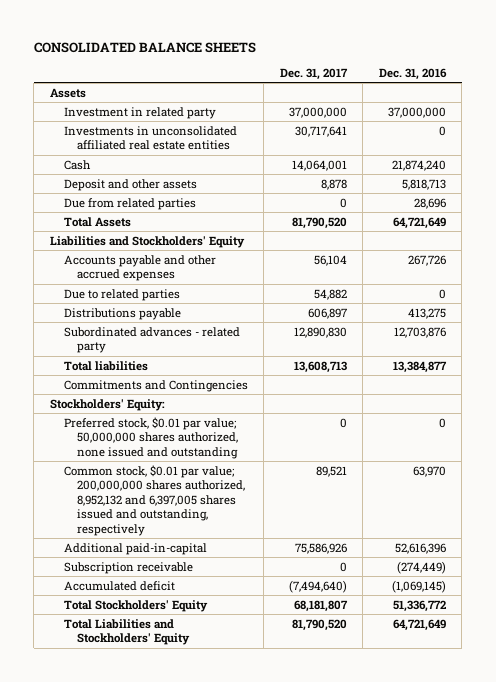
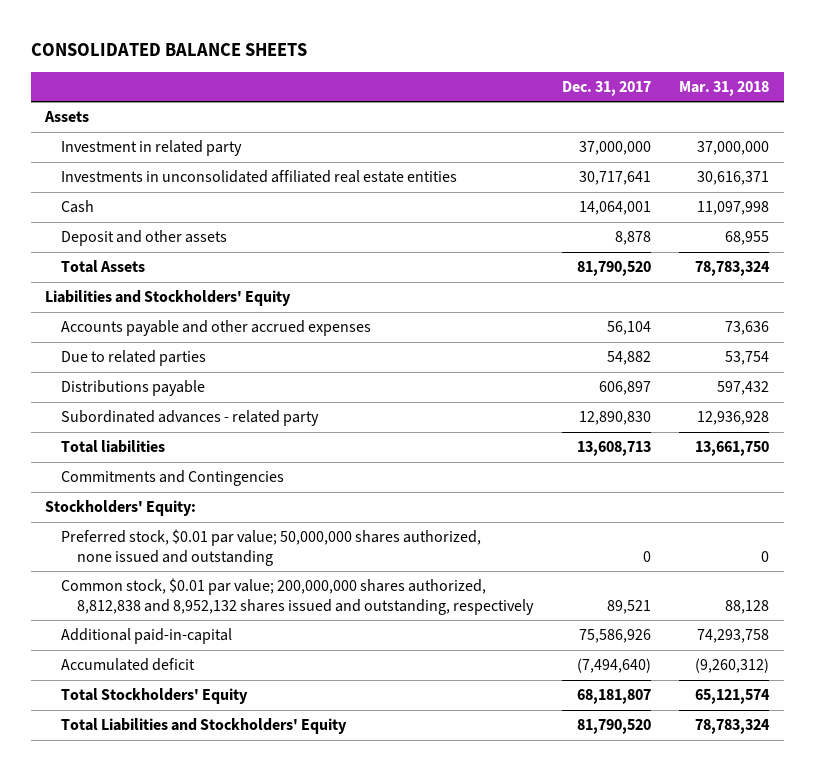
[378,67,447,80] Dec. 31, 2016 -> none
none -> [679,80,770,96] Mar. 31, 2018
[63,197,196,210] Due from related parties -> none
[63,464,246,536] Common stock, $0.01 par value; 200,000,000 shares authorized, 8,952,132 and 6,397,005 shares issued and outstanding, respectively -> [61,578,535,616] Common stock, $0.01 par value; 200,000,000 shares authorized, 8,812,838 and 8,952,132 shares issued and outstanding, respectively
[63,561,193,574] Subscription receivable -> none

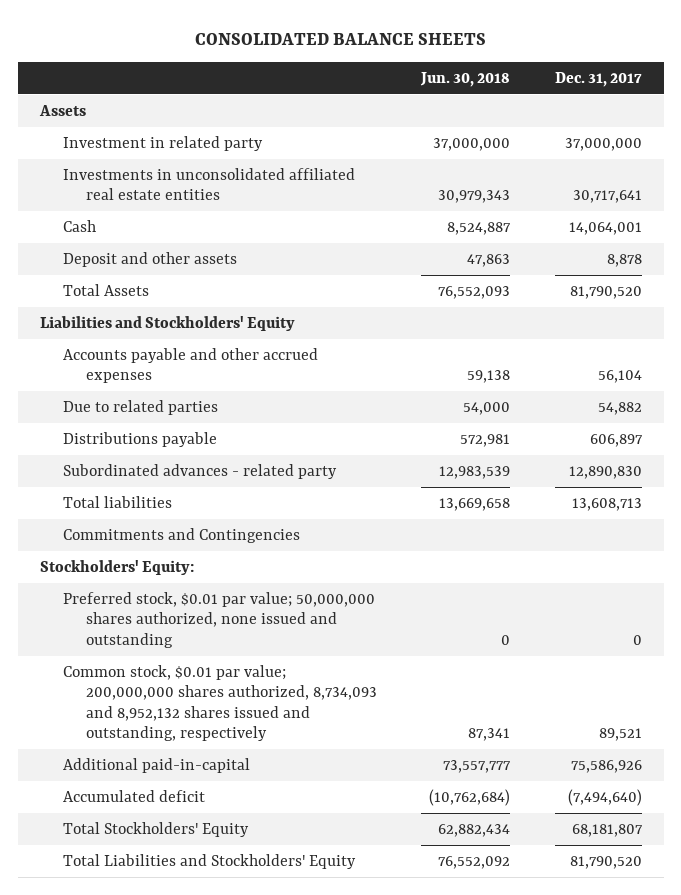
[679,80,770,96] Mar. 31, 2018 -> none
none -> [420,71,511,87] Jun. 30, 2018
[61,578,535,616] Common stock, $0.01 par value; 200,000,000 shares authorized, 8,812,838 and 8,952,132 shares issued and outstanding, respectively -> [62,664,377,741] Common stock, $0.01 par value; 200,000,000 shares authorized, 8,734,093 and 8,952,132 shares issued and outstanding, respectively

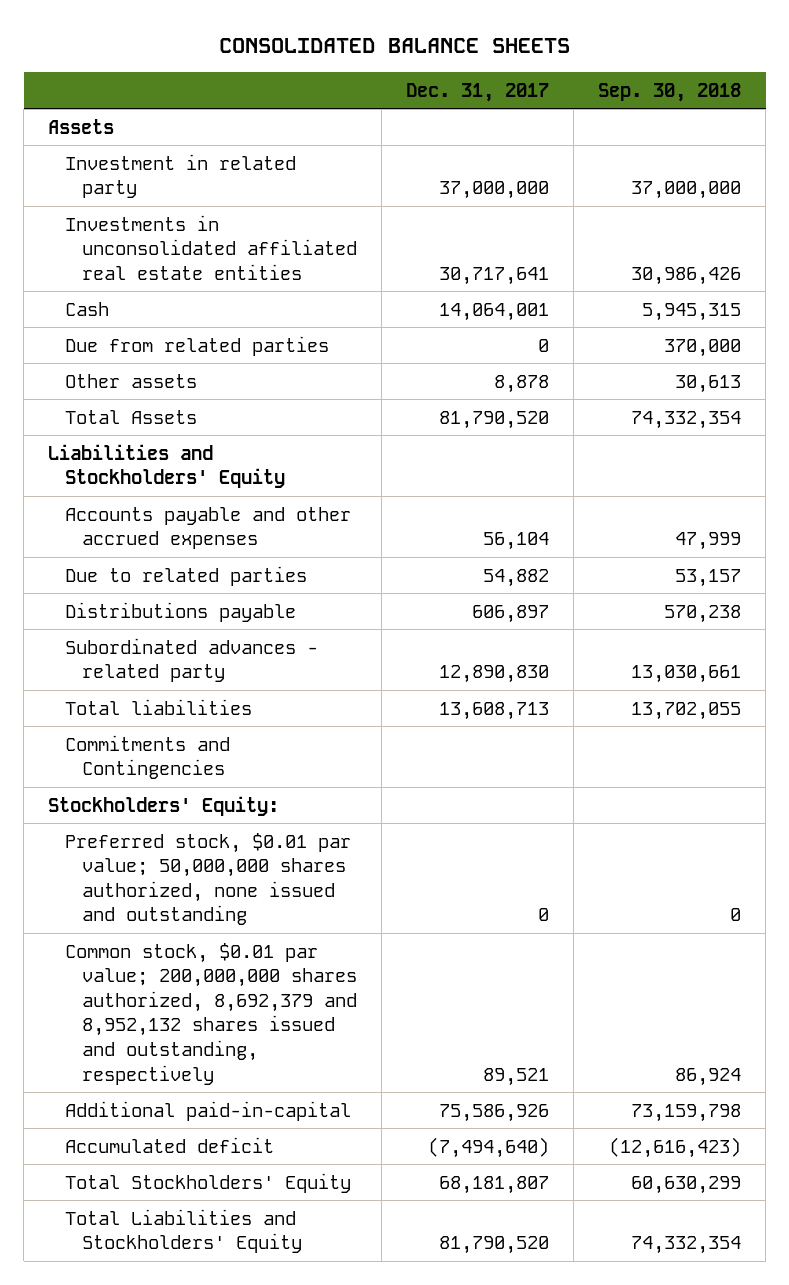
[420,71,511,87] Jun. 30, 2018 -> none
none -> [598,82,742,102] Sep. 30, 2018
none -> [65,335,330,356] Due from related parties
[62,251,237,267] Deposit and other assets -> [65,373,198,388] Other assets
[62,664,377,741] Common stock, $0.01 par value; 200,000,000 shares authorized, 8,734,093 and 8,952,132 shares issued and outstanding, respectively -> [65,942,357,1085] Common stock, $0.01 par value; 200,000,000 shares authorized, 8,692,379 and 8,952,132 shares issued and outstanding, respectively

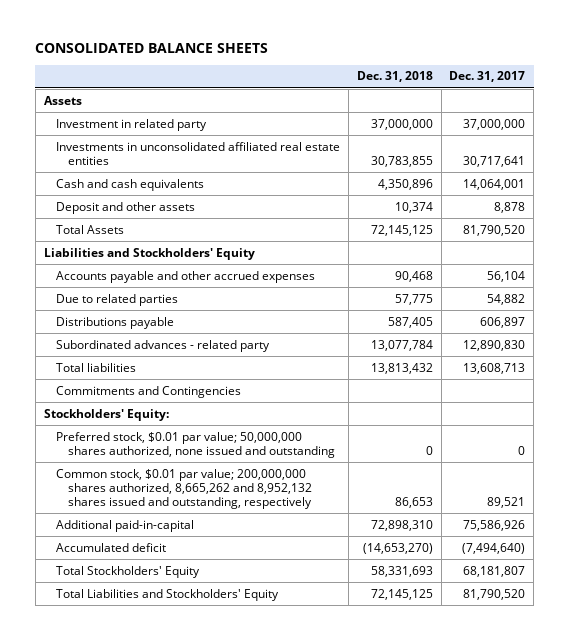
[598,82,742,102] Sep. 30, 2018 -> none
none -> [356,71,433,83] Dec. 31, 2018
[65,335,330,356] Due from related parties -> none
[65,301,110,316] Cash -> [55,178,204,191] Cash and cash equivalents
[65,373,198,388] Other assets -> [55,201,195,214] Deposit and other assets
[65,942,357,1085] Common stock, $0.01 par value; 200,000,000 shares authorized, 8,692,379 and 8,952,132 shares issued and outstanding, respectively -> [55,468,312,509] Common stock, $0.01 par value; 200,000,000 shares authorized, 8,665,262 and 8,952,132 shares issued and outstanding, respectively

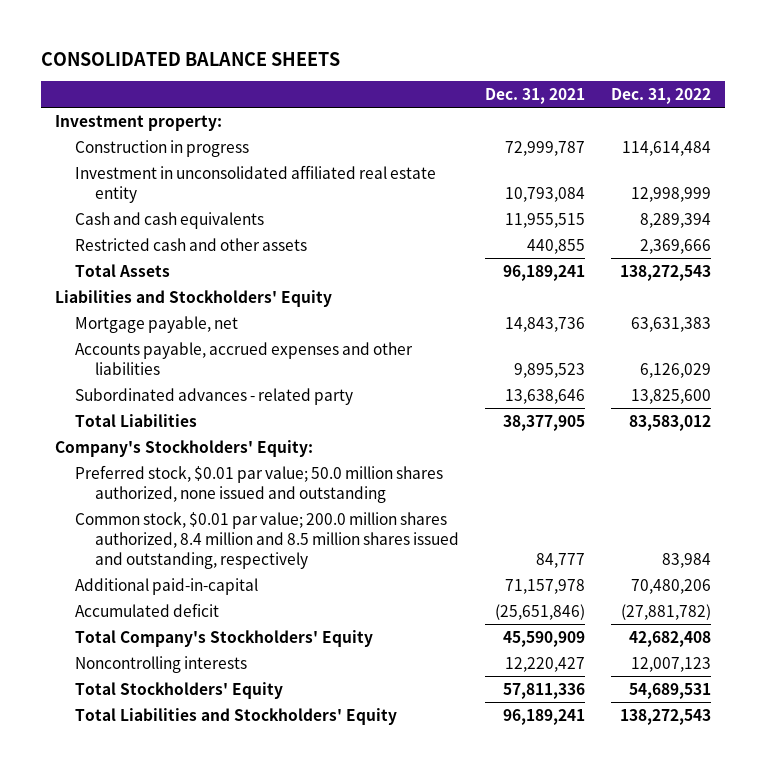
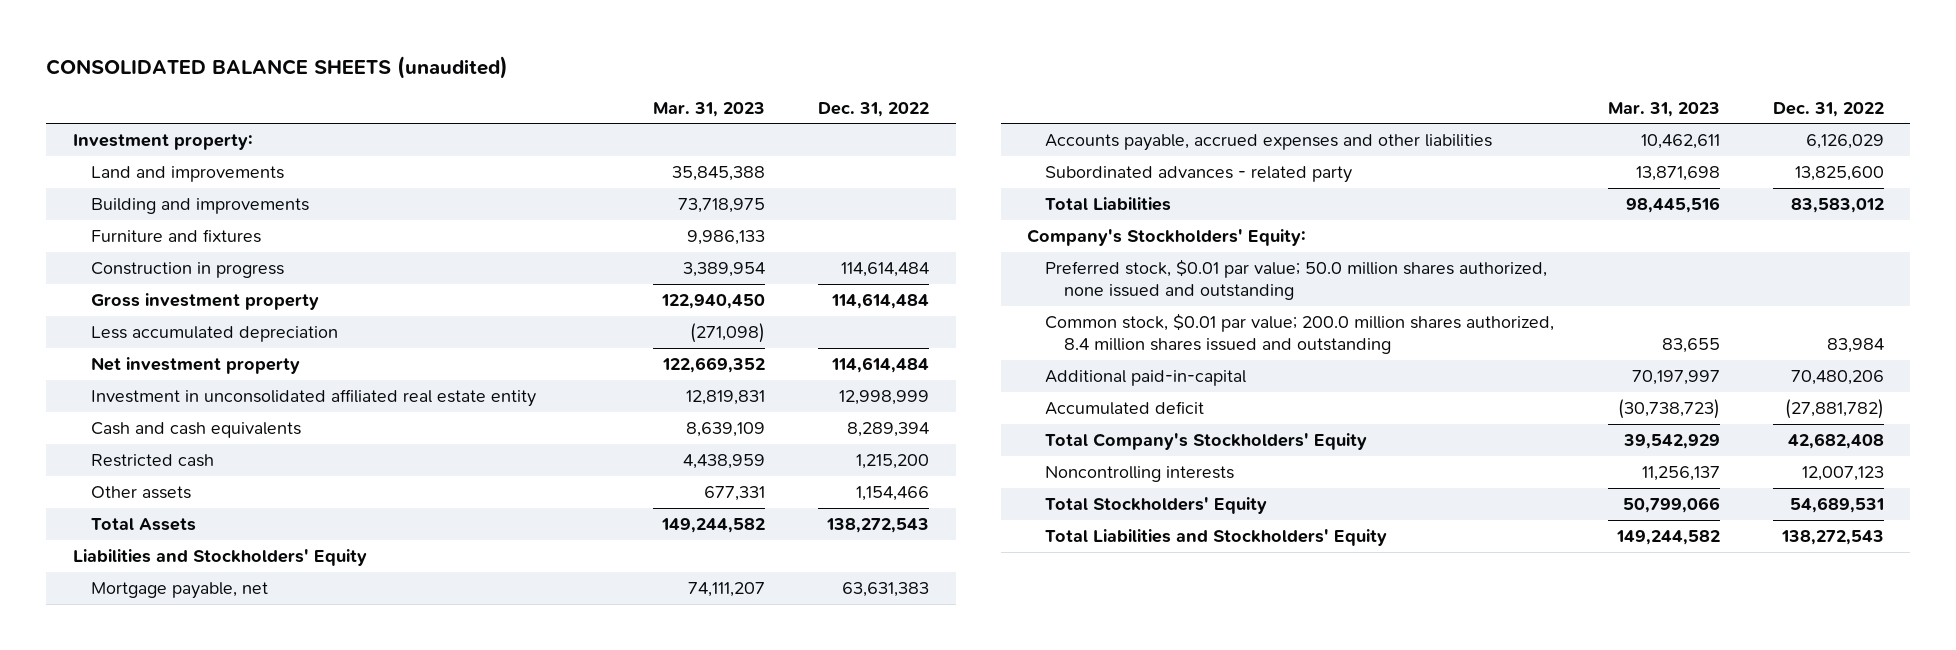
[41,51,341,66] CONSOLIDATED BALANCE SHEETS -> [46,55,509,79] CONSOLIDATED BALANCE SHEETS (unaudited)
[485,88,586,105] Dec. 31, 2021 -> none
none -> [653,101,766,117] Mar. 31, 2023
none -> [91,165,285,182] Land and improvements
none -> [91,197,310,214] Building and improvements
none -> [91,228,262,243] Furniture and fixtures
none -> [91,292,320,310] Gross investment property
none -> [91,325,339,342] Less accumulated depreciation
none -> [91,356,301,374] Net investment property
[74,237,307,251] Restricted cash and other assets -> [91,453,215,467] Restricted cash
[640,238,712,254] 2,369,666 -> [856,453,930,469] 1,215,200
none -> [91,485,192,499] Other assets
[74,511,459,570] Common stock, $0.01 par value; 200.0 million shares authorized, 8.4 million and 8.5 million shares issued and outstanding, respectively -> [1045,312,1555,355] Common stock, $0.01 par value; 200.0 million shares authorized, 8.4 million shares issued and outstanding

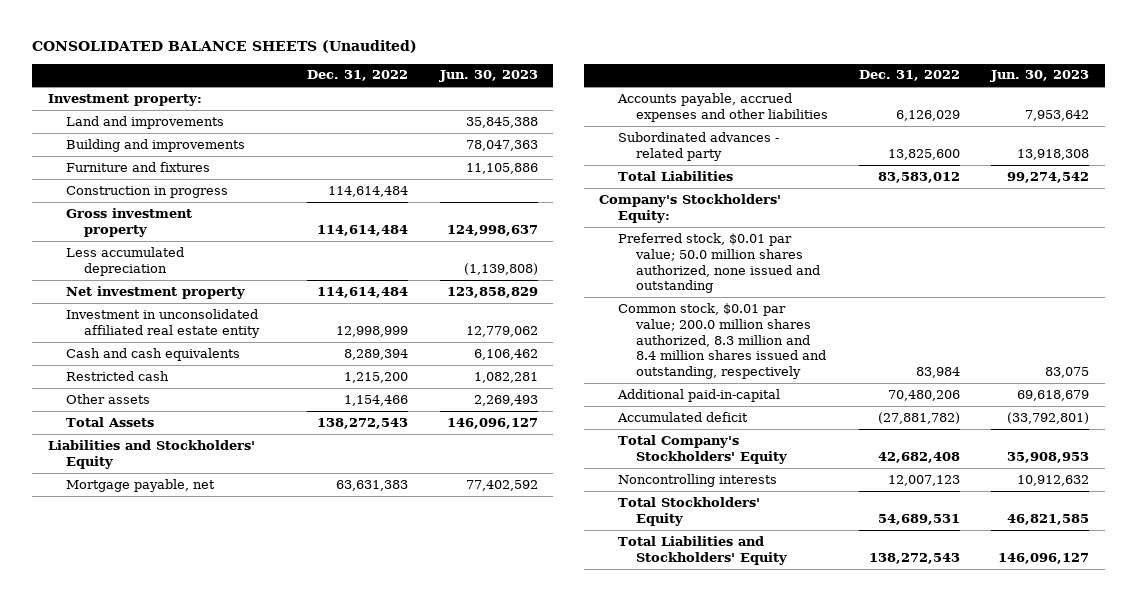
[46,55,509,79] CONSOLIDATED BALANCE SHEETS (unaudited) -> [32,40,418,54] CONSOLIDATED BALANCE SHEETS (Unaudited)
[653,101,766,117] Mar. 31, 2023 -> none
none -> [438,70,538,83] Jun. 30, 2023
[1045,312,1555,355] Common stock, $0.01 par value; 200.0 million shares authorized, 8.4 million shares issued and outstanding -> [617,302,826,380] Common stock, $0.01 par value; 200.0 million shares authorized, 8.3 million and 8.4 million shares issued and outstanding, respectively

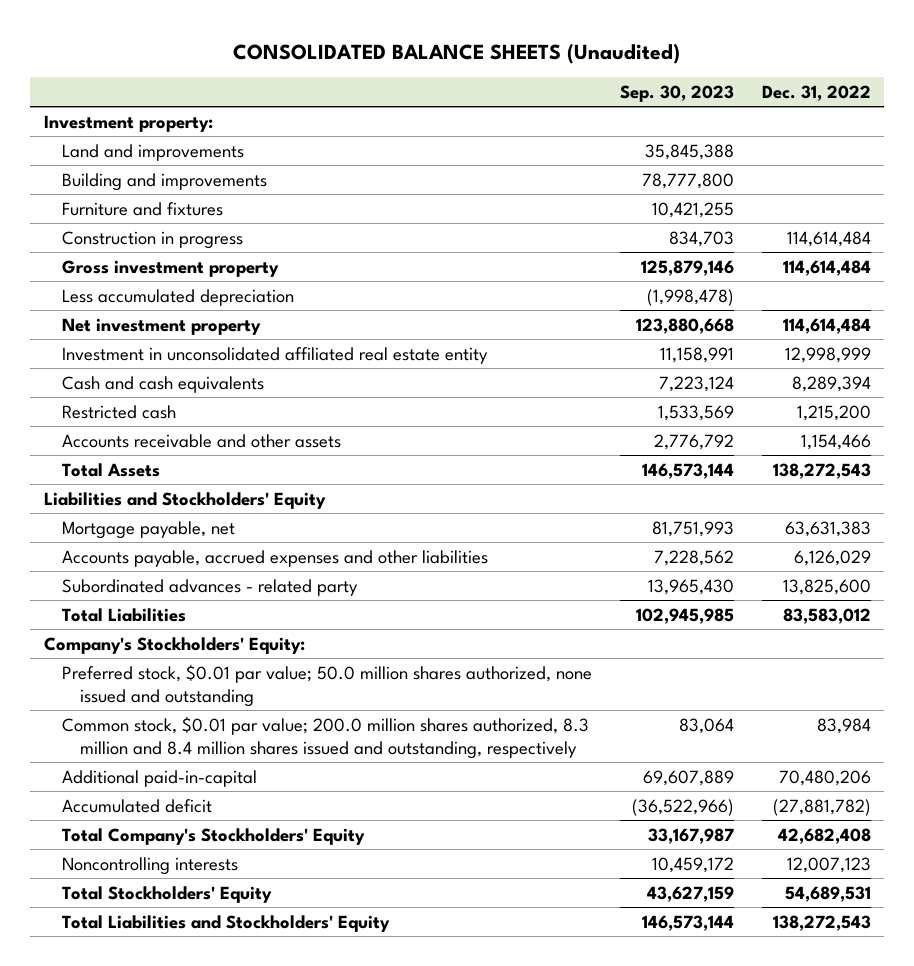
[438,70,538,83] Jun. 30, 2023 -> none
none -> [619,84,734,102] Sep. 30, 2023
[65,393,150,404] Other assets -> [61,433,341,448] Accounts receivable and other assets

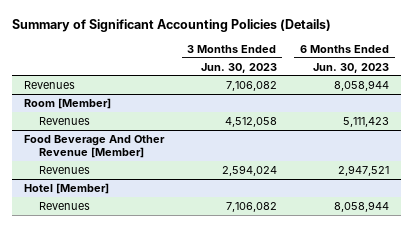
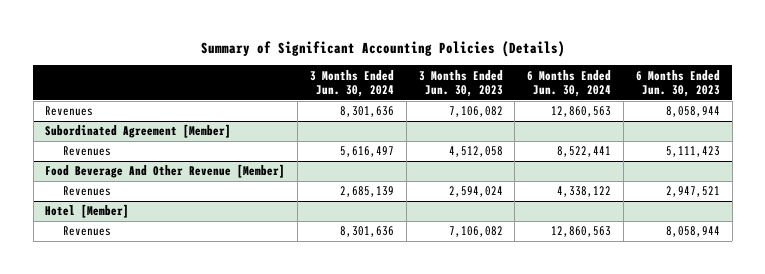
none -> [310,69,395,98] 3 Months Ended Jun. 30, 2024
none -> [527,69,612,98] 6 Months Ended Jun. 30, 2024
[24,97,112,109] Room [Member] -> [45,124,232,139] Subordinated Agreement [Member]

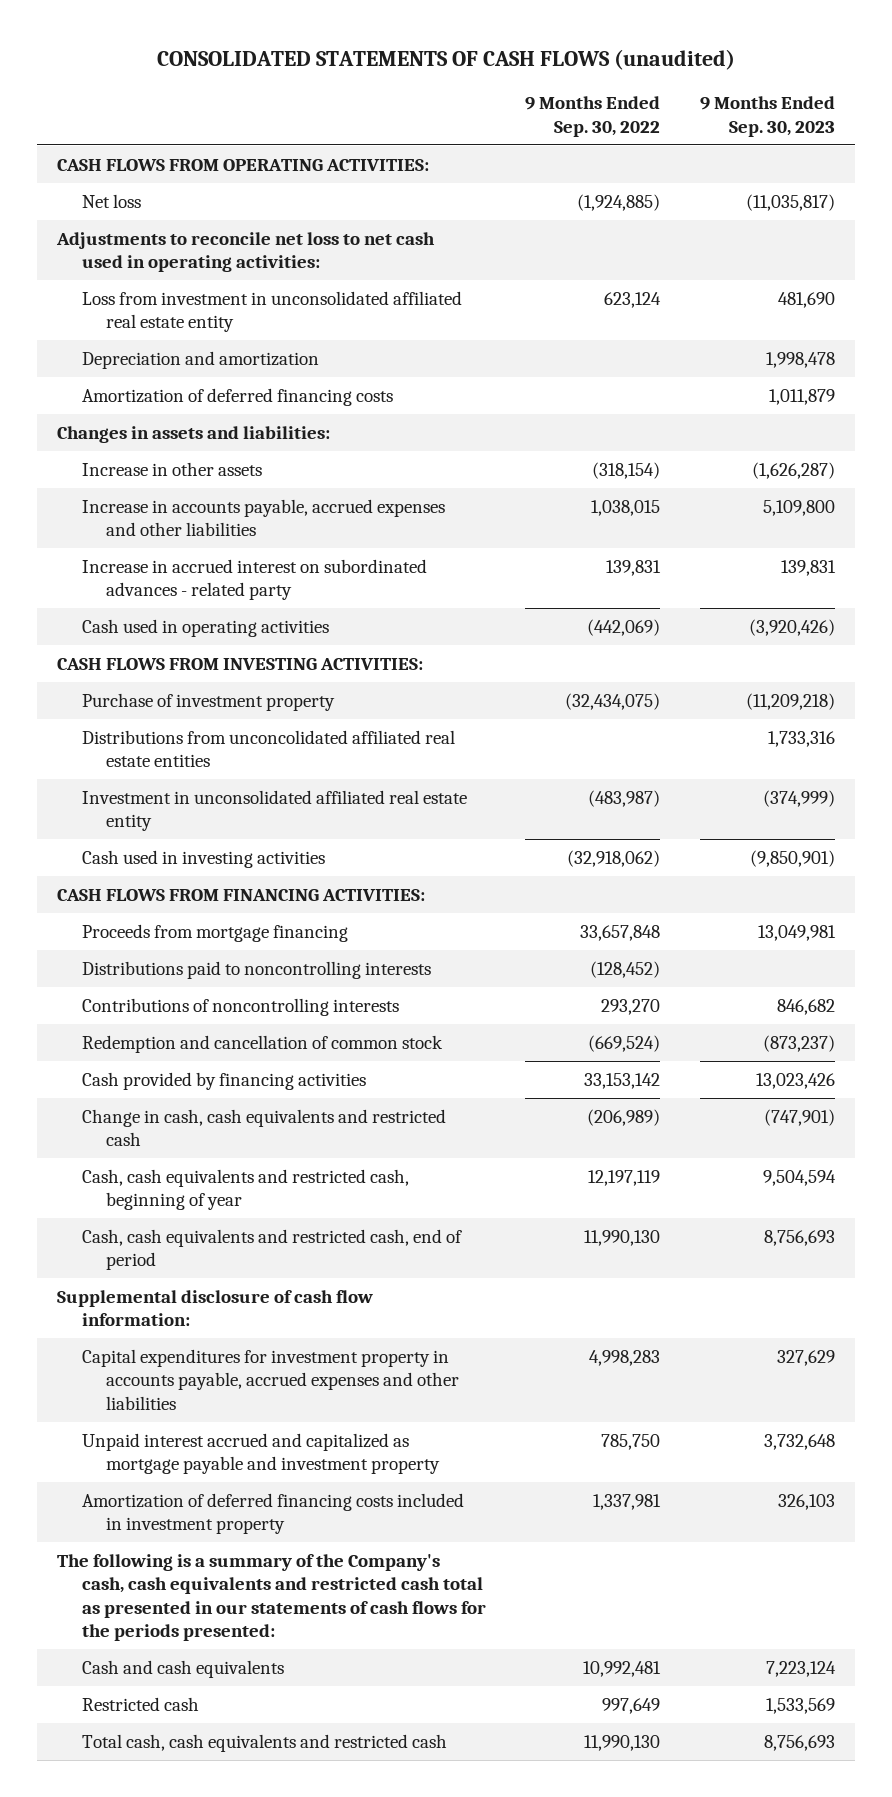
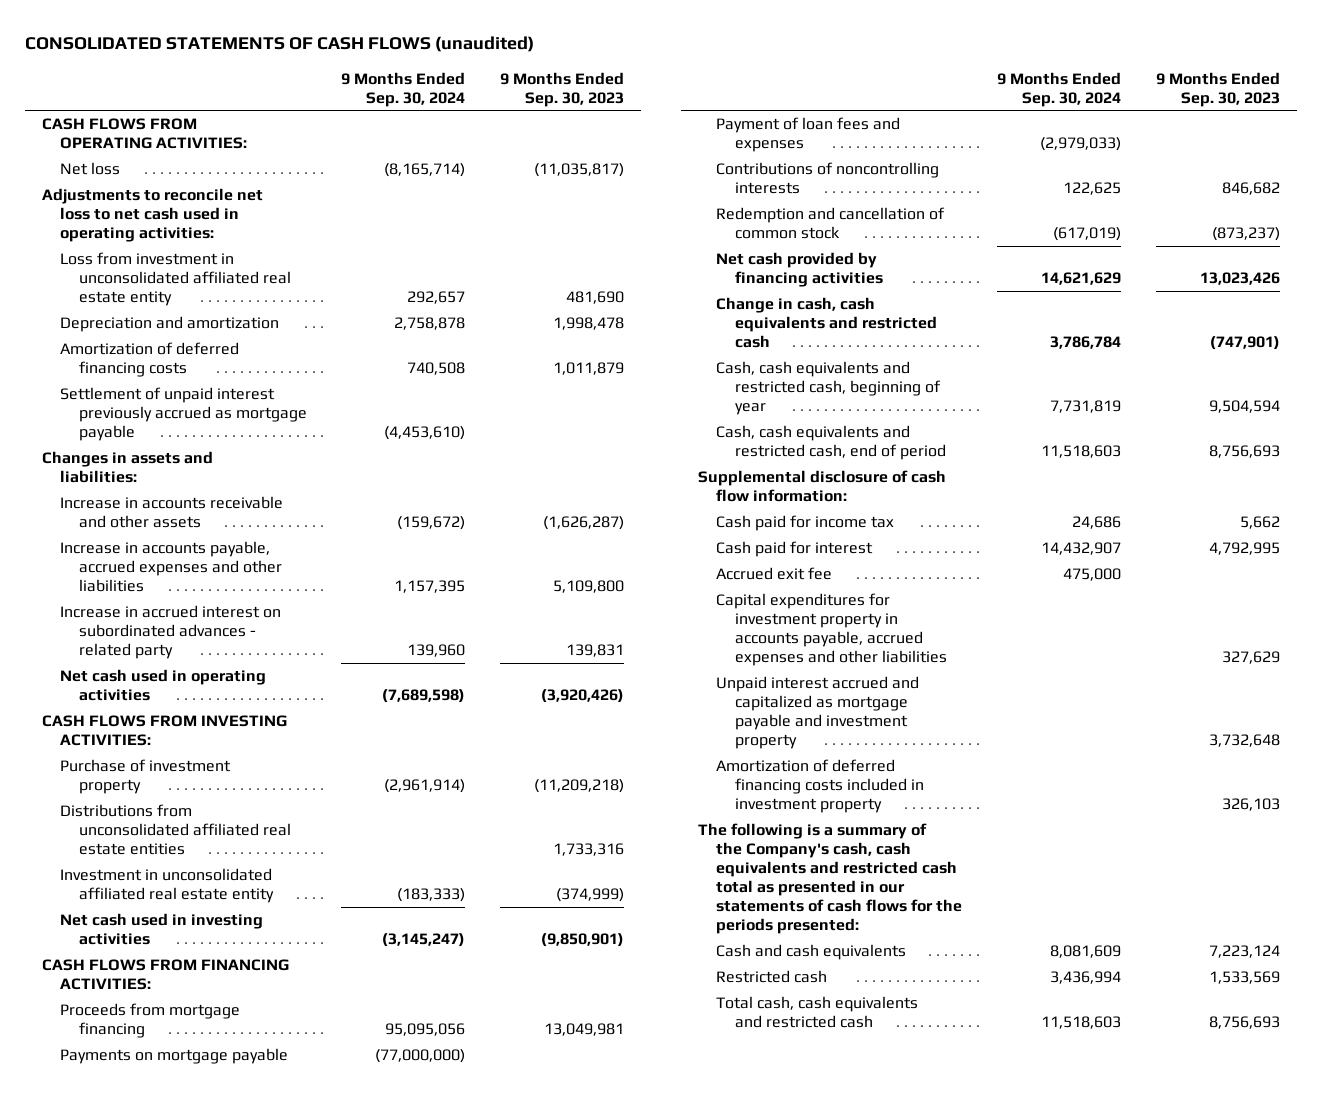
[525,96,661,137] 9 Months Ended Sep. 30, 2022 -> none
none -> [341,71,466,107] 9 Months Ended Sep. 30, 2024
none -> [60,387,307,442] Settlement of unpaid interest previously accrued as mortgage payable
[81,461,262,476] Increase in other assets -> [60,496,284,529] Increase in accounts receivable and other assets
[81,618,329,637] Cash used in operating activities -> [60,669,267,702] Net cash used in operating activities
[81,729,455,768] Distributions from unconcolidated affiliated real estate entities -> [60,804,291,856] Distributions from unconsolidated affiliated real estate entities
[81,849,325,868] Cash used in investing activities -> [60,913,264,946] Net cash used in investing activities
[81,960,431,979] Distributions paid to noncontrolling interests -> none
none -> [60,1048,289,1065] Payments on mortgage payable
none -> [716,117,901,153] Payment of loan fees and expenses
[81,1071,366,1090] Cash provided by financing activities -> [716,252,883,288] Net cash provided by financing activities
none -> [716,515,895,532] Cash paid for income tax
none -> [716,541,874,558] Cash paid for interest
none -> [716,567,833,581] Accrued exit fee

